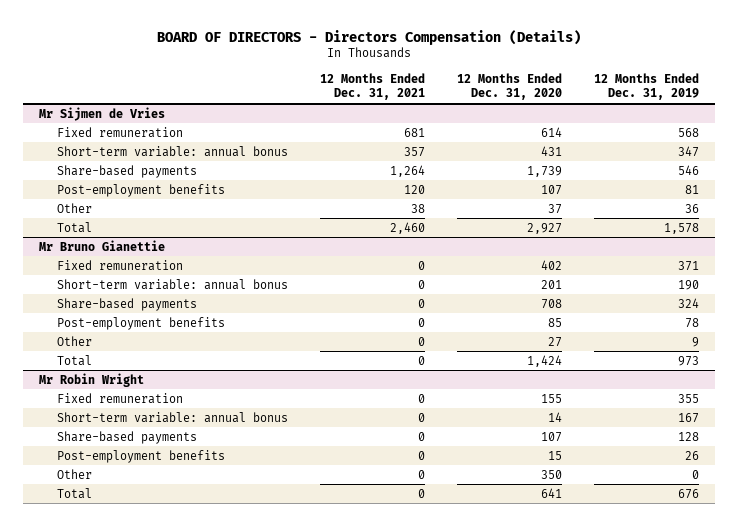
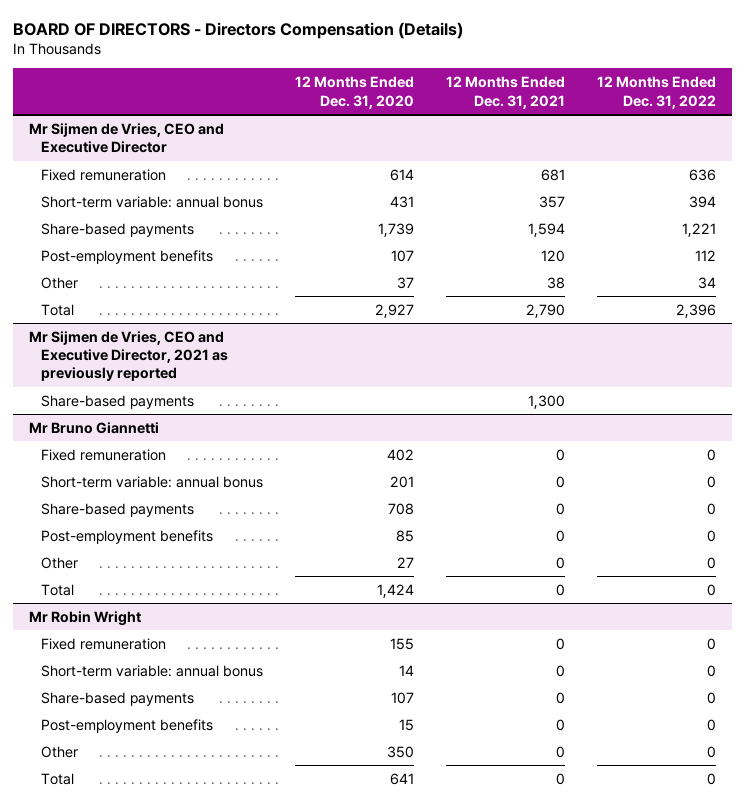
[593,72,699,101] 12 Months Ended Dec. 31, 2019 -> none
none -> [597,76,717,109] 12 Months Ended Dec. 31, 2022
[39,106,166,121] Mr Sijmen de Vries -> [28,122,224,154] Mr Sijmen de Vries, CEO and Executive Director
[389,164,425,177] 1,264 -> [528,222,566,237] 1,594
[389,221,425,234] 2,460 -> [526,303,566,318] 2,790
none -> [28,330,228,382] Mr Sijmen de Vries, CEO and Executive Director, 2021 as previously reported
none -> [40,394,194,409] Share-based payments
[39,239,166,251] Mr Bruno Gianettie -> [28,421,159,434] Mr Bruno Giannetti

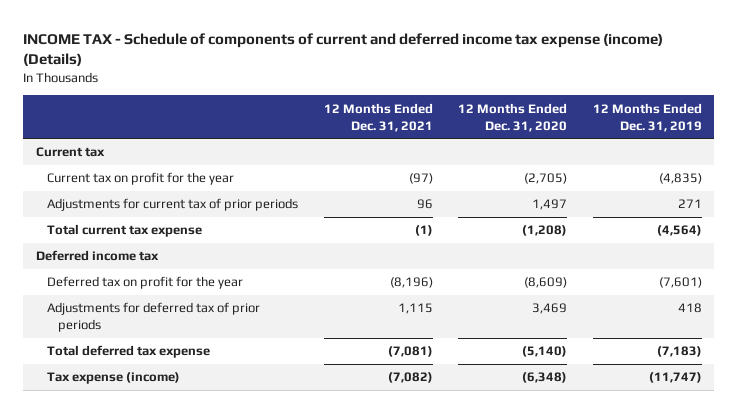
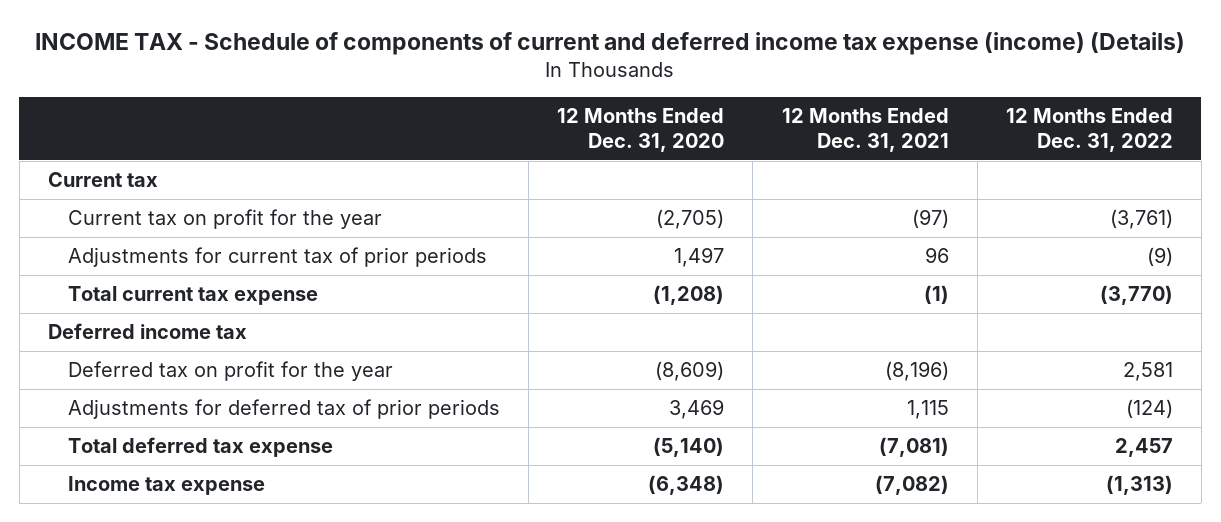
[592,102,702,132] 12 Months Ended Dec. 31, 2019 -> none
none -> [1005,108,1173,153] 12 Months Ended Dec. 31, 2022
[47,372,181,385] Tax expense (income) -> [67,476,265,496] Income tax expense

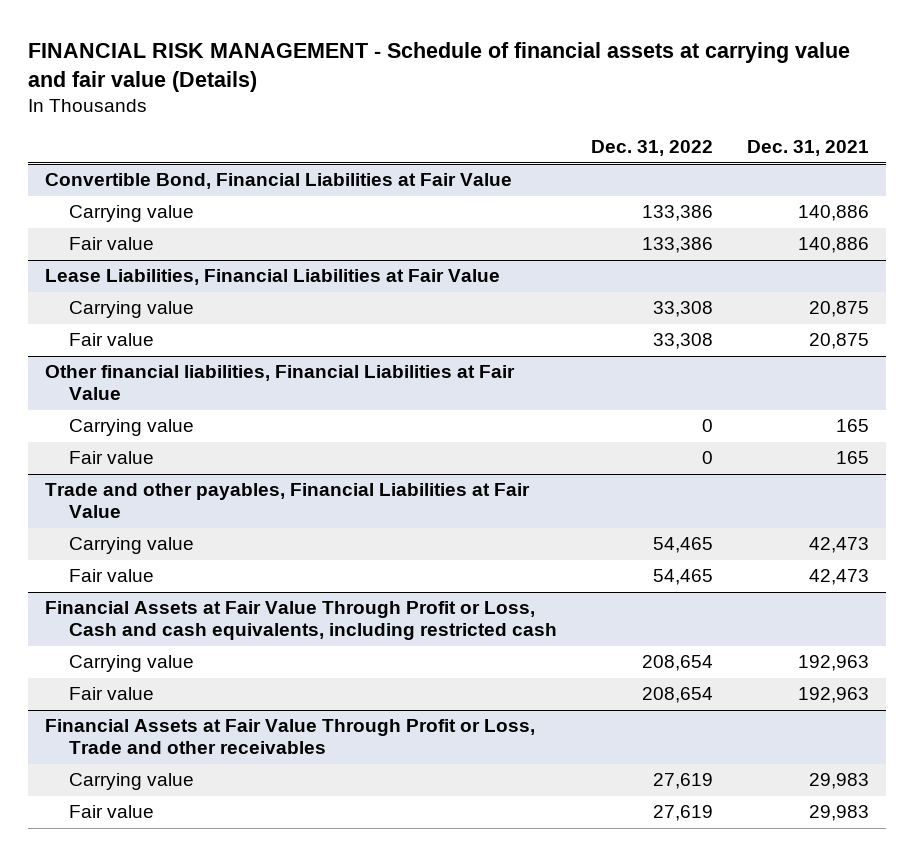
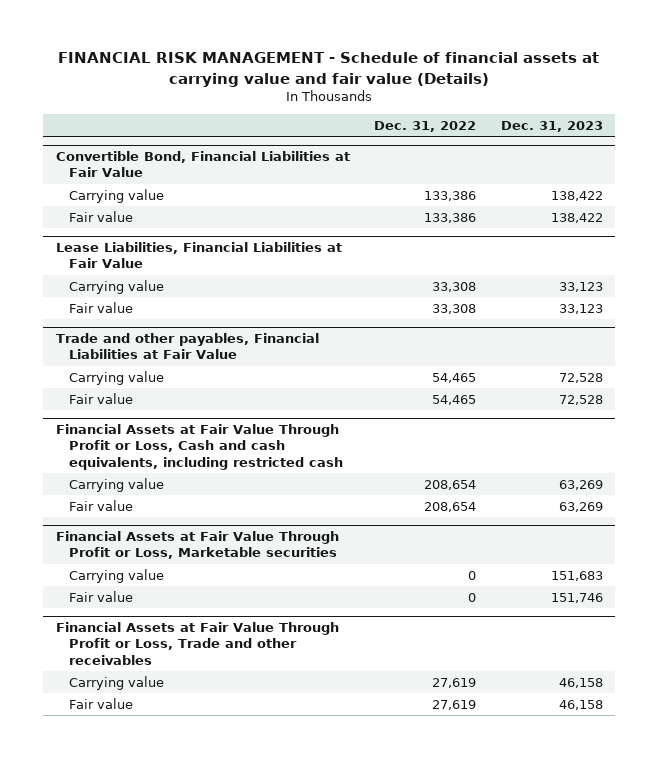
[746,140,869,157] Dec. 31, 2021 -> none
none -> [500,120,603,132] Dec. 31, 2023
[45,365,516,401] Other financial liabilities, Financial Liabilities at Fair Value -> none
[69,419,195,437] Carrying value -> none
[69,451,155,465] Fair value -> none
none -> [55,530,339,560] Financial Assets at Fair Value Through Profit or Loss, Marketable securities
none -> [68,568,164,583] Carrying value
none -> [68,590,133,602] Fair value

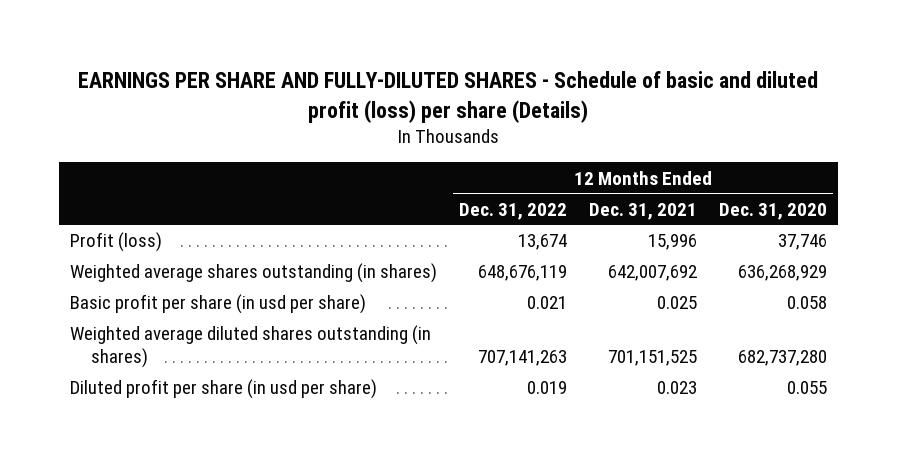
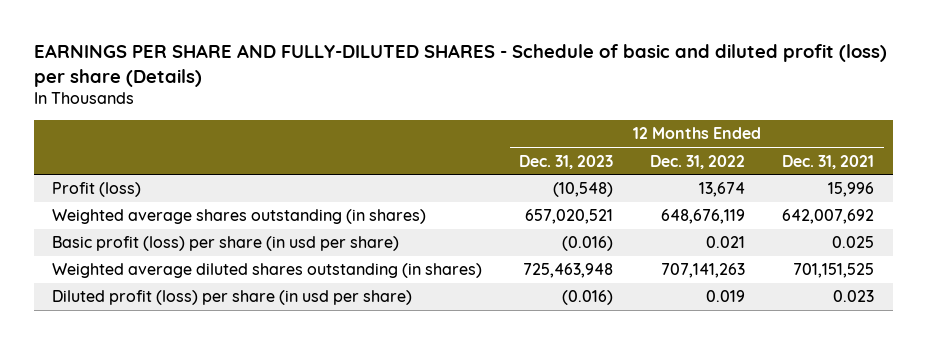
[719,202,828,220] Dec. 31, 2020 -> none
none -> [519,154,614,169] Dec. 31, 2023
[69,294,366,315] Basic profit per share (in usd per share) -> [52,236,400,252] Basic profit (loss) per share (in usd per share)
[69,379,377,400] Diluted profit per share (in usd per share) -> [52,290,413,306] Diluted profit (loss) per share (in usd per share)

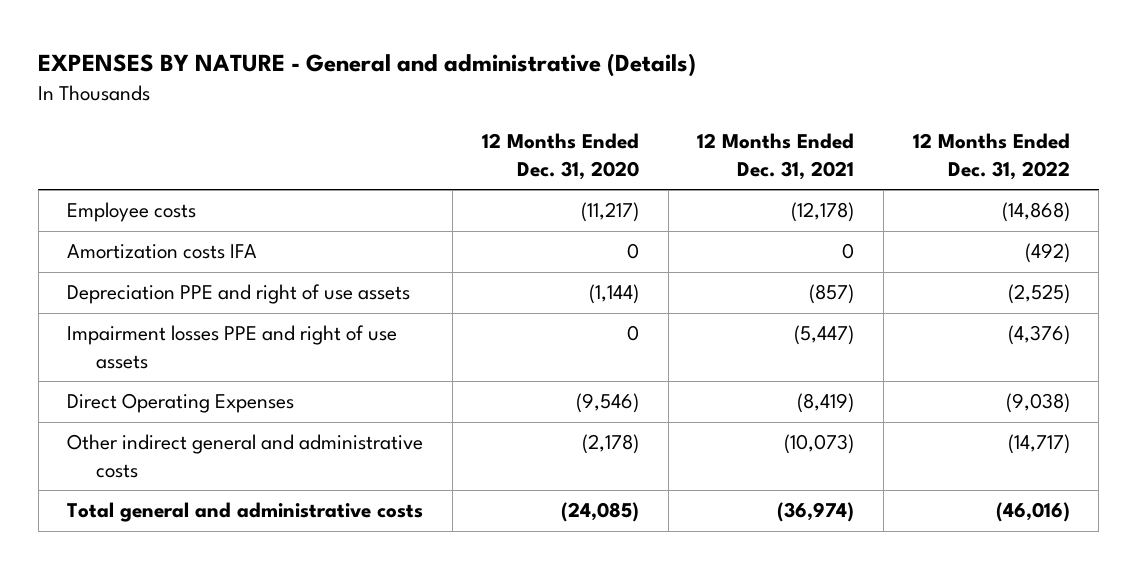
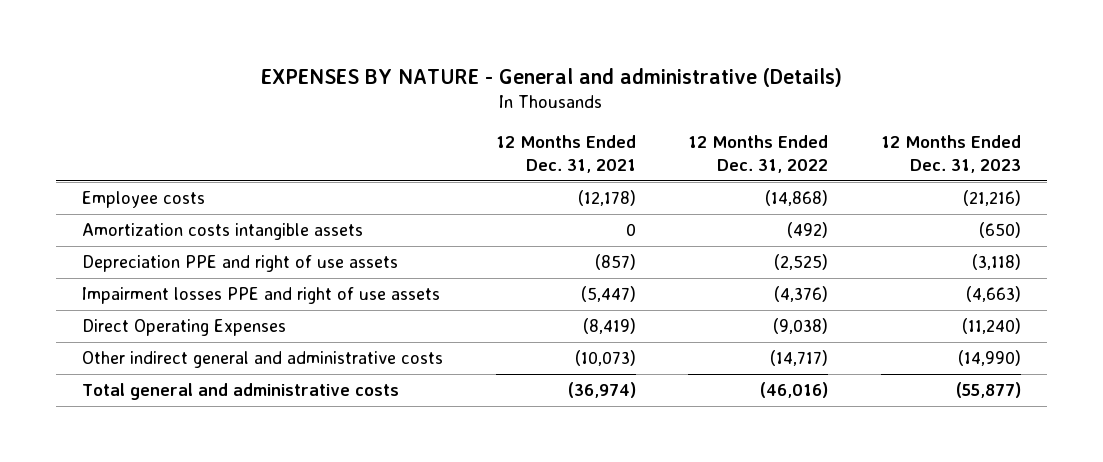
[481,133,639,180] 12 Months Ended Dec. 31, 2020 -> none
none -> [880,135,1021,174] 12 Months Ended Dec. 31, 2023
[67,244,258,260] Amortization costs IFA -> [82,223,364,241] Amortization costs intangible assets

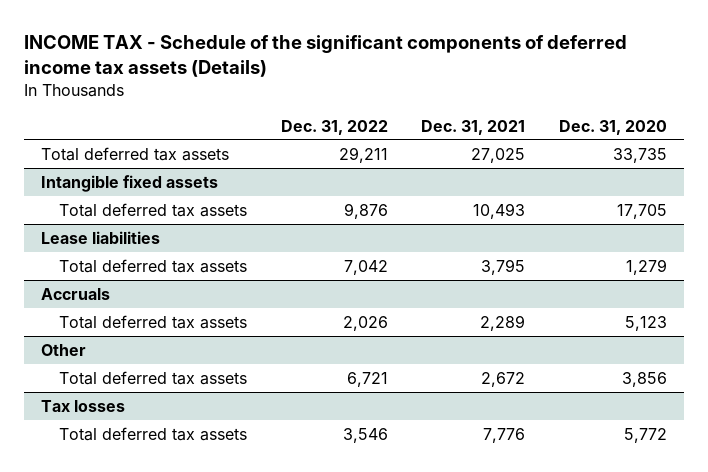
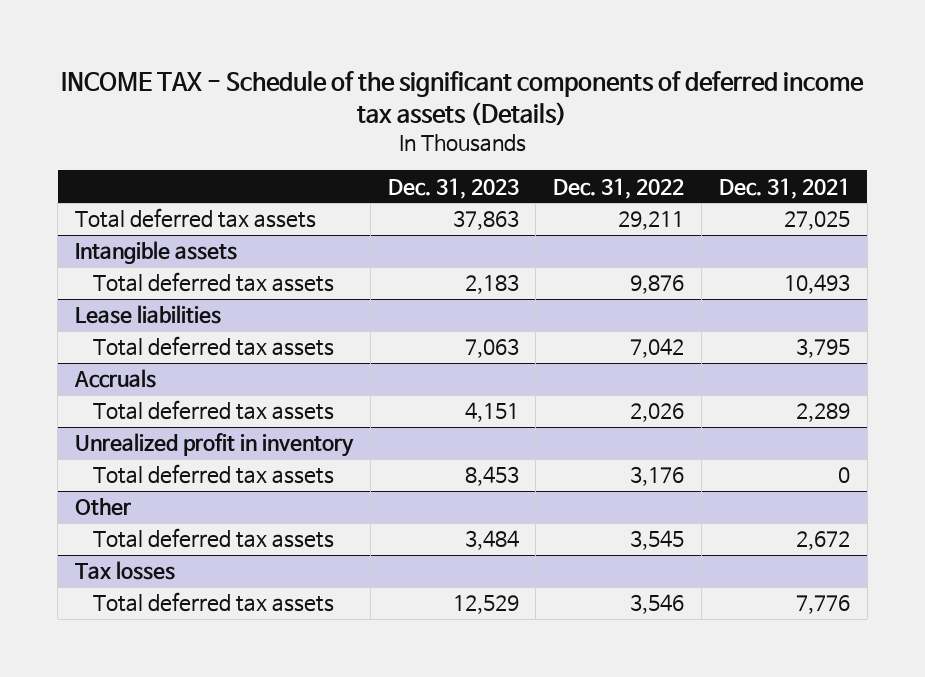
[559,119,668,135] Dec. 31, 2020 -> none
none -> [387,177,519,199] Dec. 31, 2023
[40,174,218,192] Intangible fixed assets -> [74,241,237,265] Intangible assets
none -> [74,433,354,458] Unrealized profit in inventory
none -> [92,464,334,485] Total deferred tax assets
[346,371,388,387] 6,721 -> [630,530,685,551] 3,545

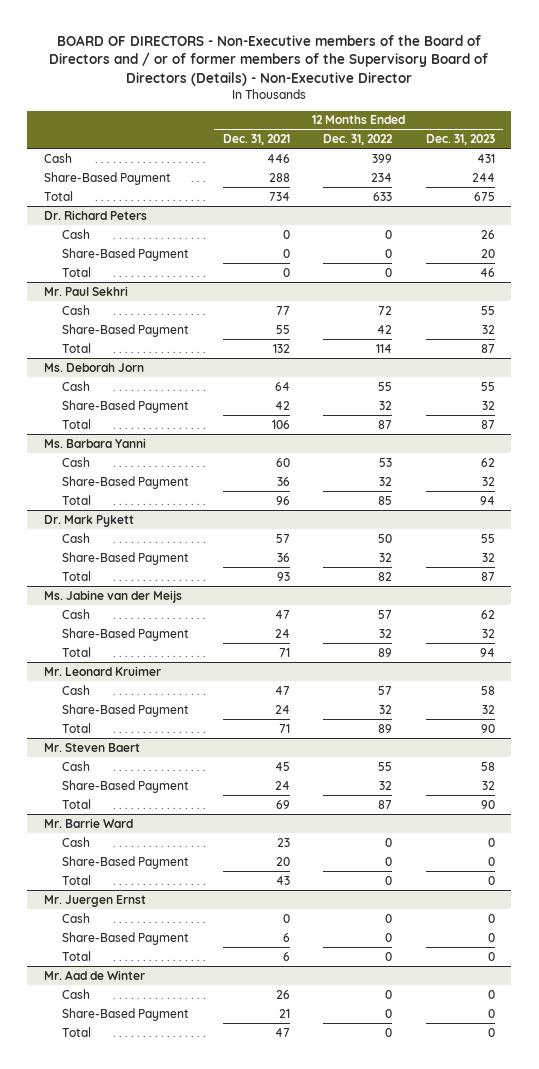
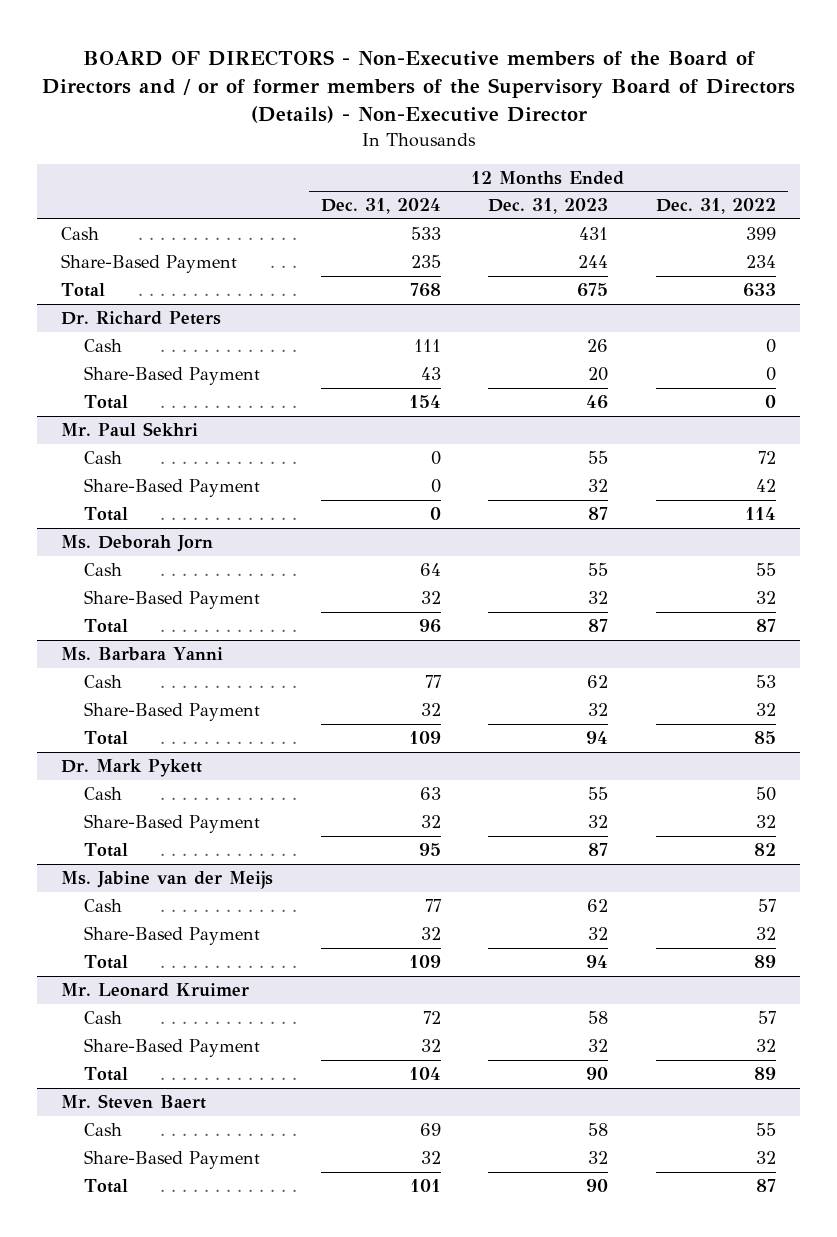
[222,134,290,146] Dec. 31, 2021 -> none
none -> [320,198,441,215] Dec. 31, 2024
[44,817,134,828] Mr. Barrie Ward -> none
[62,836,91,847] Cash -> none
[62,855,190,869] Share-Based Payment -> none
[62,874,92,885] Total -> none
[44,894,147,907] Mr. Juergen Ernst -> none
[62,912,91,923] Cash -> none
[62,931,190,945] Share-Based Payment -> none
[62,950,92,961] Total -> none
[44,969,146,980] Mr. Aad de Winter -> none
[62,988,91,999] Cash -> none
[62,1007,190,1021] Share-Based Payment -> none
[62,1026,92,1037] Total -> none

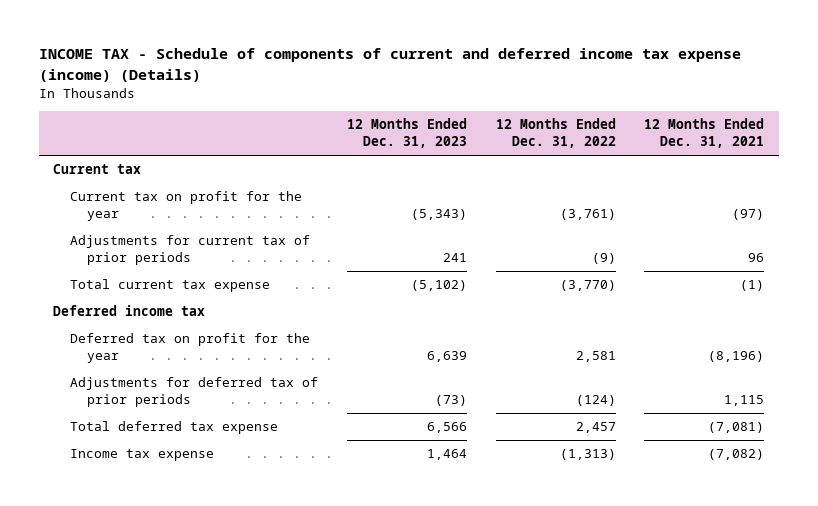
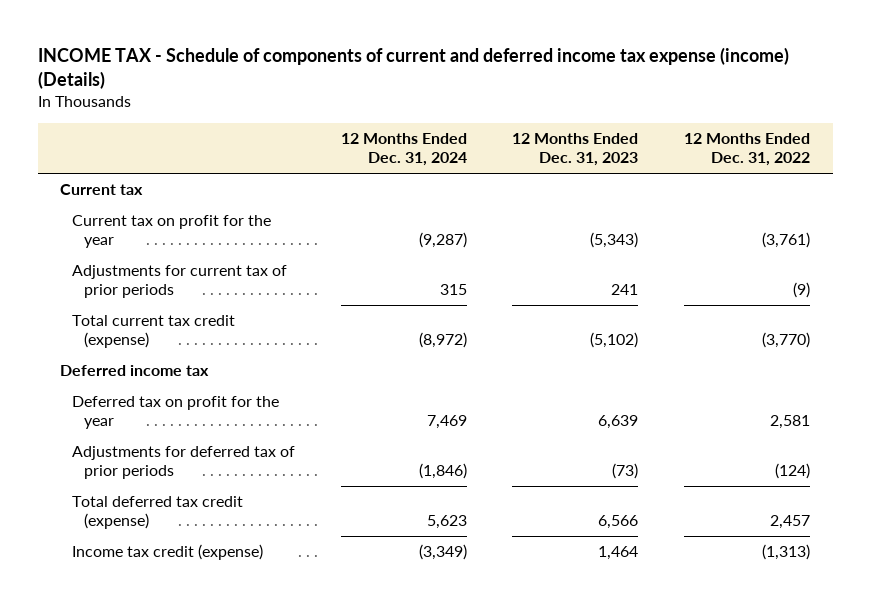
[644,118,765,149] 12 Months Ended Dec. 31, 2021 -> none
none -> [340,133,467,167] 12 Months Ended Dec. 31, 2024
[70,279,271,293] Total current tax expense -> [72,315,236,349] Total current tax credit (expense)
[70,421,279,435] Total deferred tax expense -> [72,496,244,530] Total deferred tax credit (expense)
[70,449,215,462] Income tax expense -> [72,544,264,561] Income tax credit (expense)

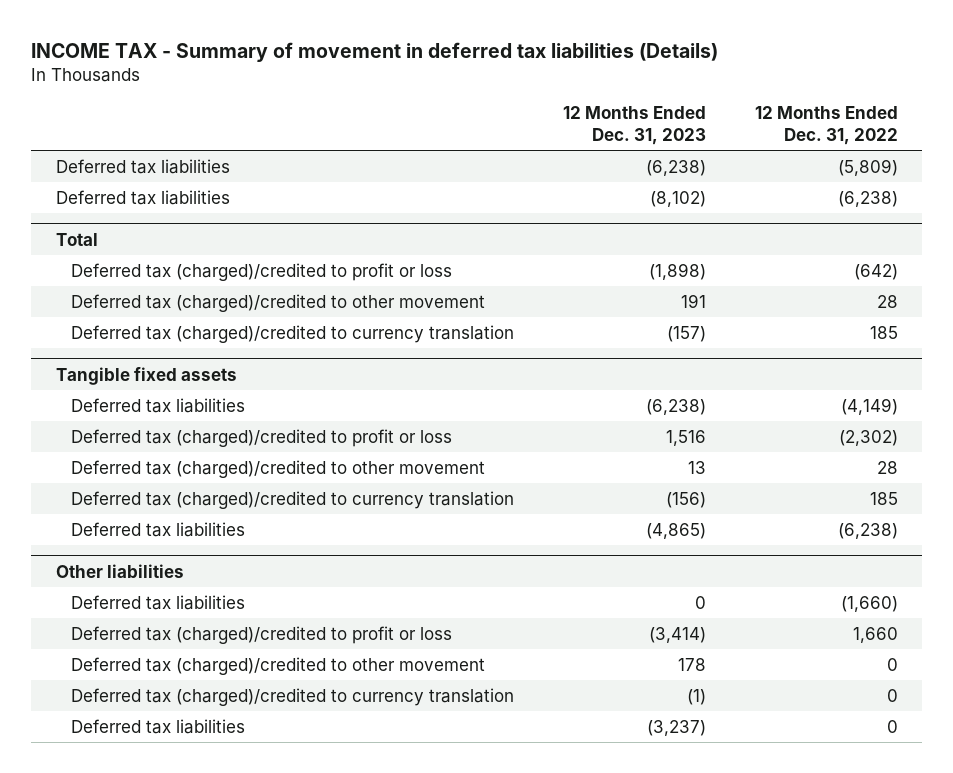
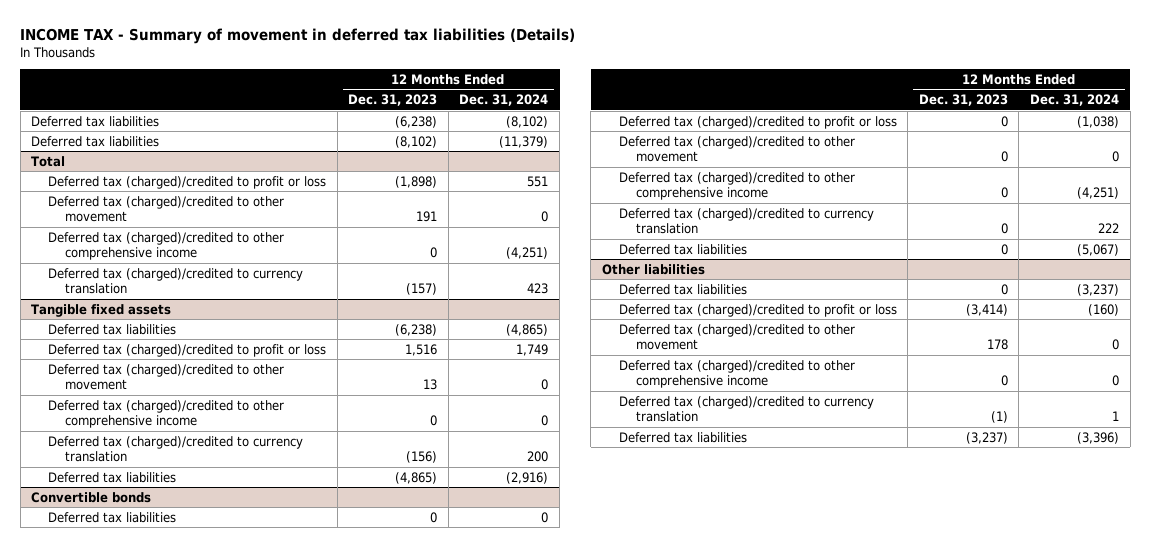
[754,106,898,146] 12 Months Ended Dec. 31, 2022 -> none
none -> [459,93,549,106] Dec. 31, 2024
none -> [48,231,285,261] Deferred tax (charged)/credited to other comprehensive income
none -> [48,399,285,429] Deferred tax (charged)/credited to other comprehensive income
none -> [31,491,152,503] Convertible bonds
none -> [48,511,177,523] Deferred tax liabilities
none -> [618,115,897,129] Deferred tax (charged)/credited to profit or loss
none -> [618,135,855,163] Deferred tax (charged)/credited to other movement
none -> [618,171,855,201] Deferred tax (charged)/credited to other comprehensive income
none -> [618,207,874,235] Deferred tax (charged)/credited to currency translation
none -> [618,243,747,255] Deferred tax liabilities
none -> [618,359,855,389] Deferred tax (charged)/credited to other comprehensive income

